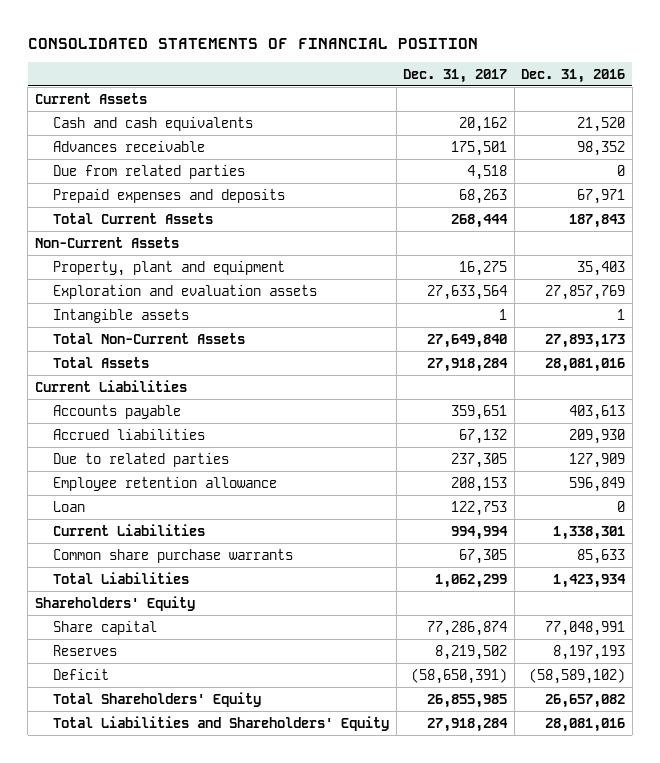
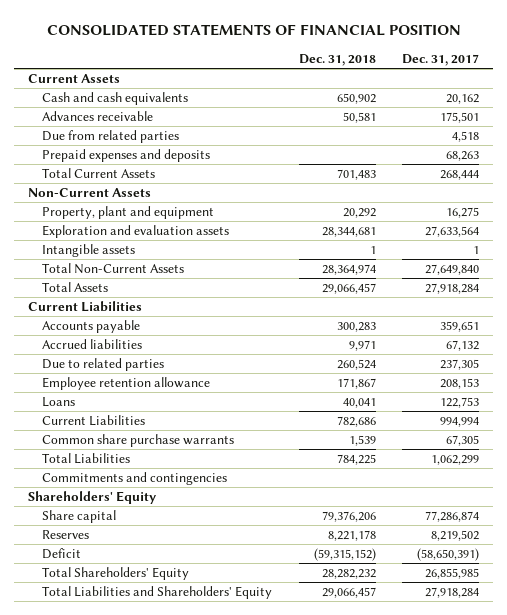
[521,68,626,83] Dec. 31, 2016 -> none
none -> [298,53,376,66] Dec. 31, 2018
[53,500,86,512] Loan -> [41,397,75,408] Loans
none -> [41,472,227,486] Commitments and contingencies

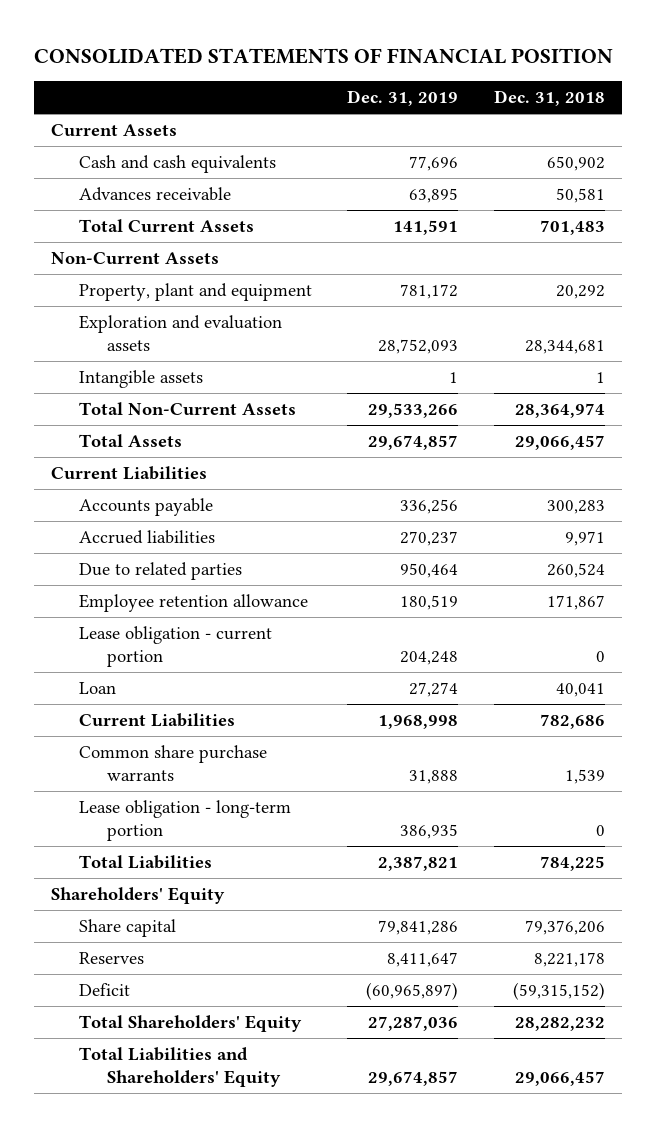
[402,53,480,66] Dec. 31, 2017 -> none
none -> [347,90,459,107] Dec. 31, 2019
[41,130,179,144] Due from related parties -> none
[41,149,210,163] Prepaid expenses and deposits -> none
none -> [78,626,272,668] Lease obligation - current portion
[41,397,75,408] Loans -> [78,682,116,695] Loan
none -> [78,800,291,842] Lease obligation - long-term portion
[41,472,227,486] Commitments and contingencies -> none

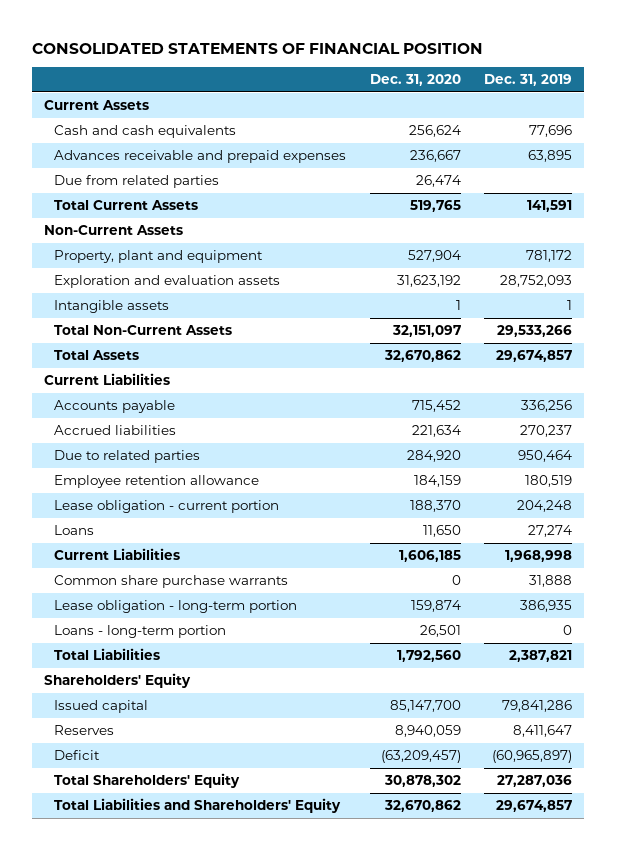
[493,90,605,107] Dec. 31, 2018 -> none
none -> [369,74,461,87] Dec. 31, 2020
[78,187,231,202] Advances receivable -> [53,150,346,164] Advances receivable and prepaid expenses
none -> [53,175,219,189] Due from related parties
[78,682,116,695] Loan -> [53,525,94,536] Loans
none -> [53,625,226,639] Loans - long-term portion
[78,919,176,938] Share capital -> [53,700,148,714] Issued capital

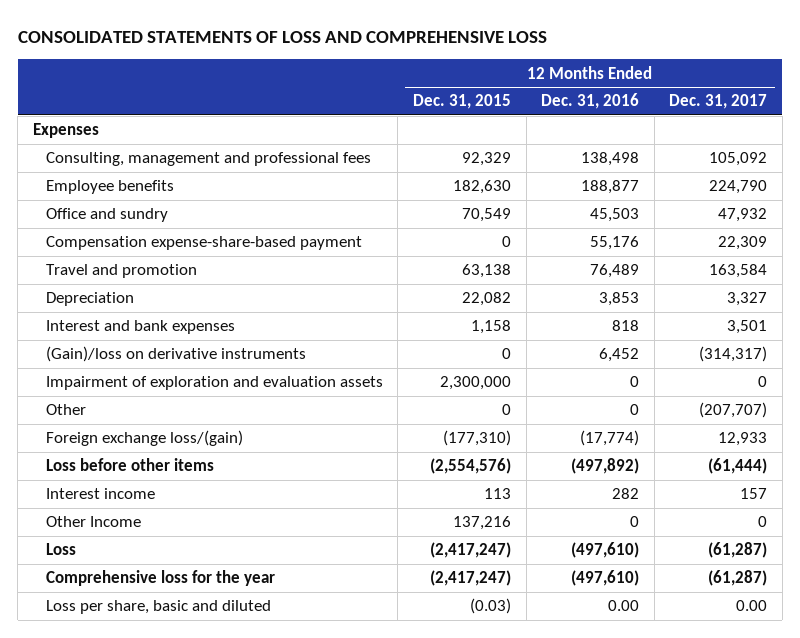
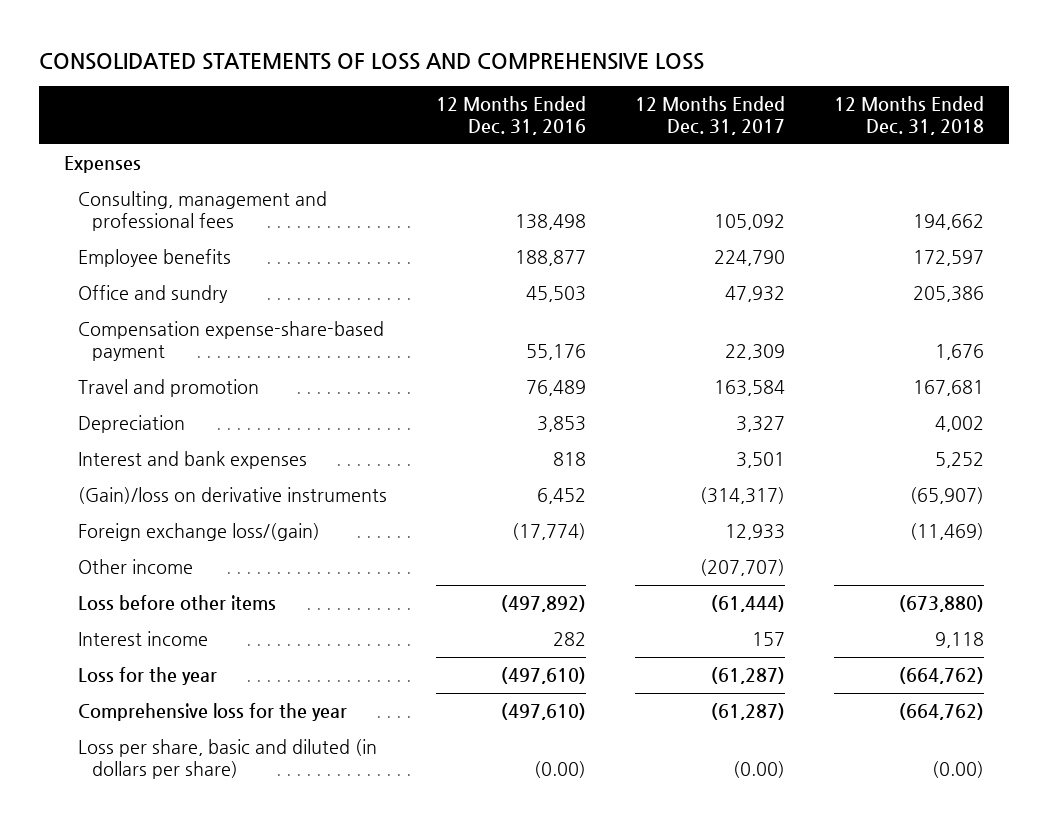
[413,94,512,110] Dec. 31, 2015 -> none
none -> [834,96,985,135] 12 Months Ended Dec. 31, 2018
[45,376,383,391] Impairment of exploration and evaluation assets -> none
[45,404,86,416] Other -> none
none -> [77,559,193,575] Other income
[45,516,141,528] Other Income -> none
[45,543,76,556] Loss -> [77,667,217,686] Loss for the year
[45,600,271,615] Loss per share, basic and diluted -> [77,739,377,780] Loss per share, basic and diluted (in dollars per share)
[608,600,640,612] 0.00 -> [534,761,587,779] (0.00)
[736,600,768,612] 0.00 -> [733,761,786,779] (0.00)

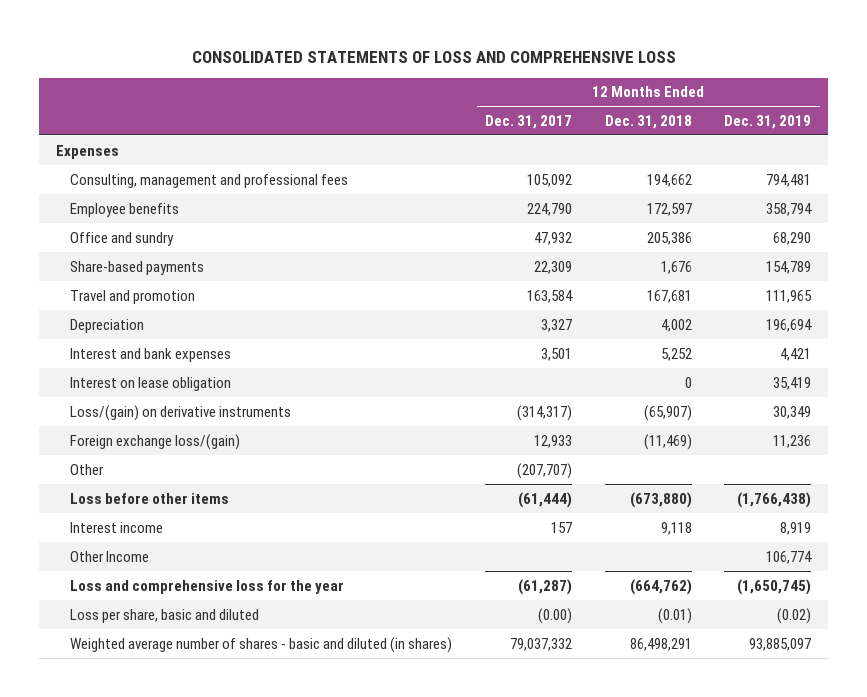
[436,96,587,135] 12 Months Ended Dec. 31, 2016 -> none
none -> [724,114,812,129] Dec. 31, 2019
[77,321,384,362] Compensation expense-share-based payment -> [69,260,204,275] Share-based payments
none -> [69,376,231,391] Interest on lease obligation
[77,487,387,505] (Gain)/loss on derivative instruments -> [69,404,291,421] Loss/(gain) on derivative instruments
[77,559,193,575] Other income -> [69,463,104,475] Other
[77,703,347,722] Comprehensive loss for the year -> none
none -> [69,550,149,562] Other Income
[77,667,217,686] Loss for the year -> [69,579,344,594] Loss and comprehensive loss for the year
[77,739,377,780] Loss per share, basic and diluted (in dollars per share) -> [69,608,259,623] Loss per share, basic and diluted
[932,761,985,779] (0.00) -> [657,607,692,624] (0.01)
none -> [69,636,452,653] Weighted average number of shares - basic and diluted (in shares)

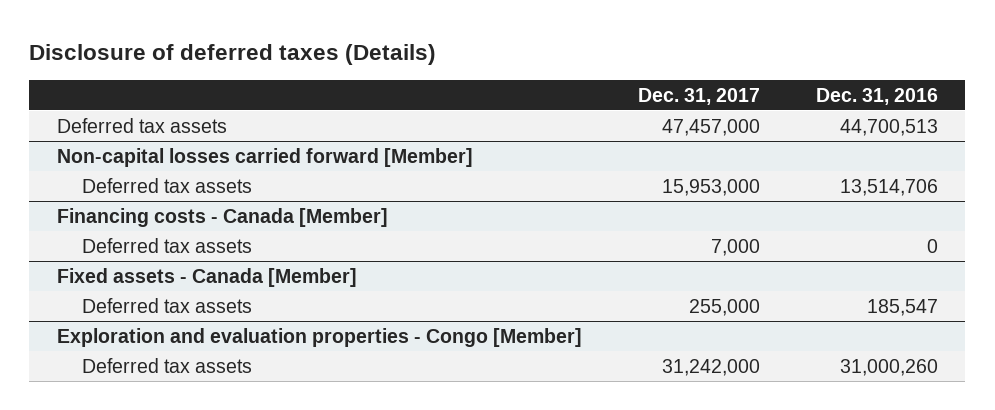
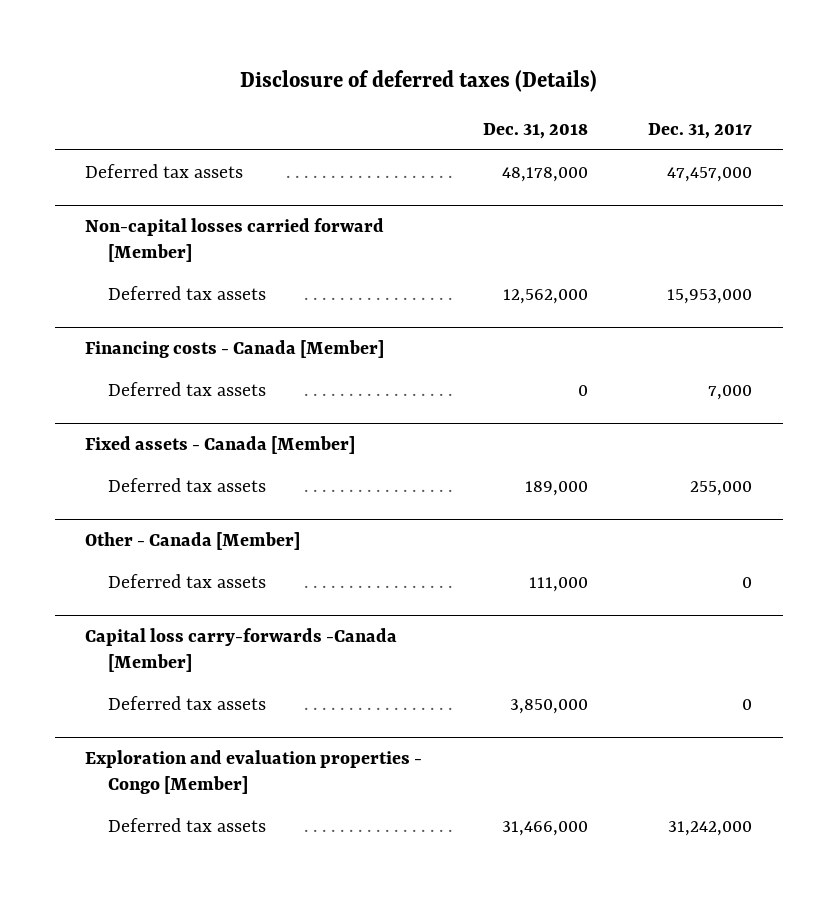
[815,87,938,105] Dec. 31, 2016 -> none
none -> [482,122,588,139] Dec. 31, 2018
none -> [84,531,300,550] Other - Canada [Member]
none -> [107,573,266,588] Deferred tax assets
none -> [84,627,397,673] Capital loss carry-forwards -Canada [Member]
none -> [107,695,266,710] Deferred tax assets

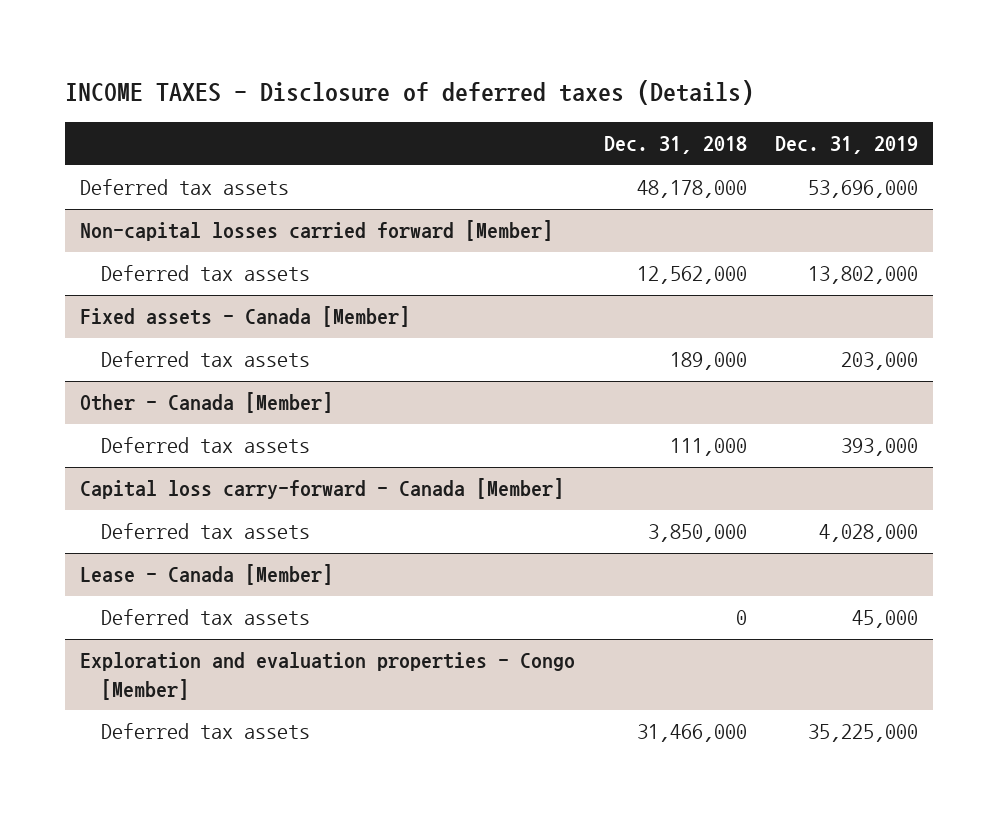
[239,70,597,93] Disclosure of deferred taxes (Details) -> [65,79,755,105] INCOME TAXES - Disclosure of deferred taxes (Details)
[648,122,753,139] Dec. 31, 2017 -> none
none -> [775,136,919,155] Dec. 31, 2019
[84,339,384,358] Financing costs - Canada [Member] -> none
[107,381,266,396] Deferred tax assets -> none
[84,627,397,673] Capital loss carry-forwards -Canada [Member] -> [79,478,564,500] Capital loss carry-forward - Canada [Member]
none -> [79,564,333,586] Lease - Canada [Member]
none -> [101,609,311,626] Deferred tax assets

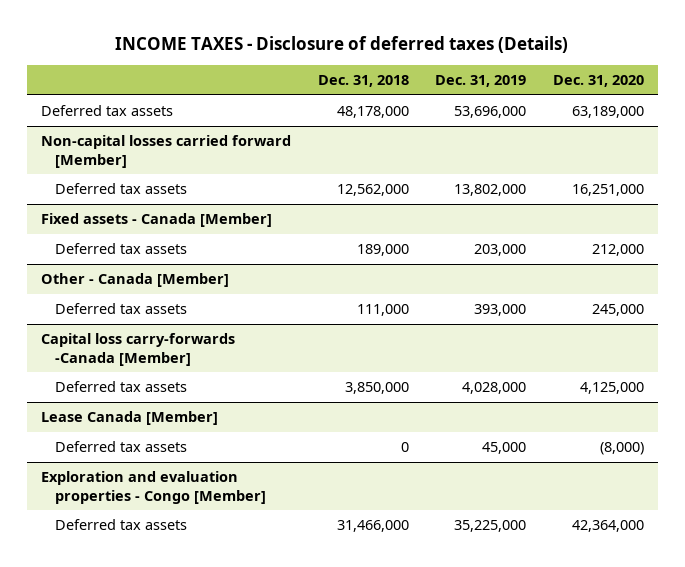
none -> [553,75,645,88] Dec. 31, 2020
[79,478,564,500] Capital loss carry-forward - Canada [Member] -> [40,333,235,366] Capital loss carry-forwards -Canada [Member]
[79,564,333,586] Lease - Canada [Member] -> [40,411,218,426] Lease Canada [Member]

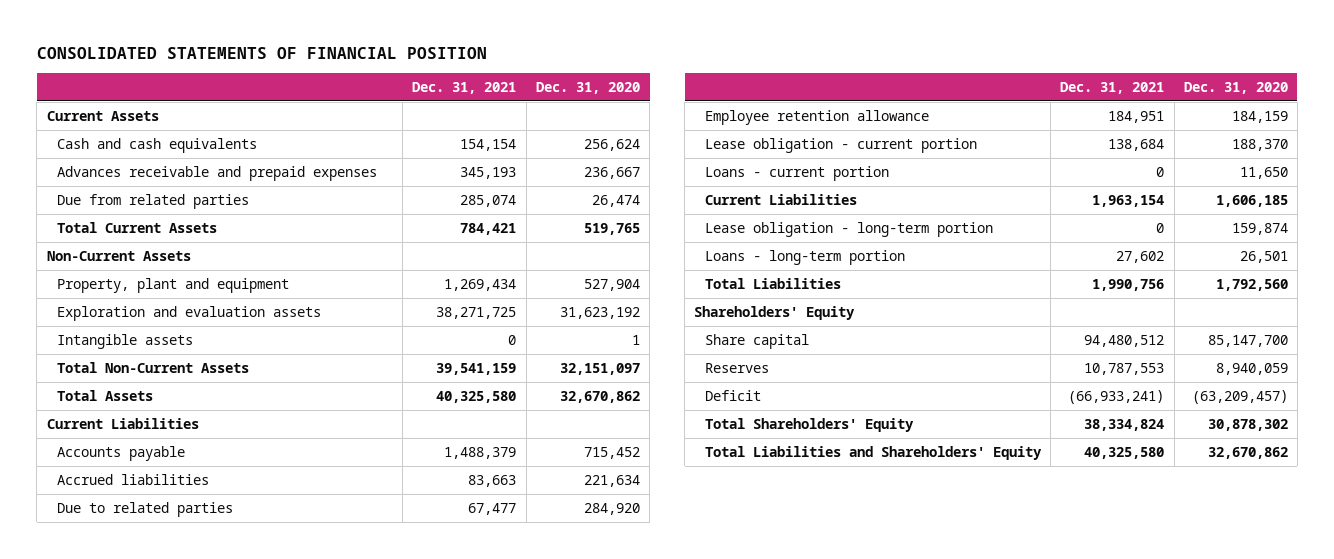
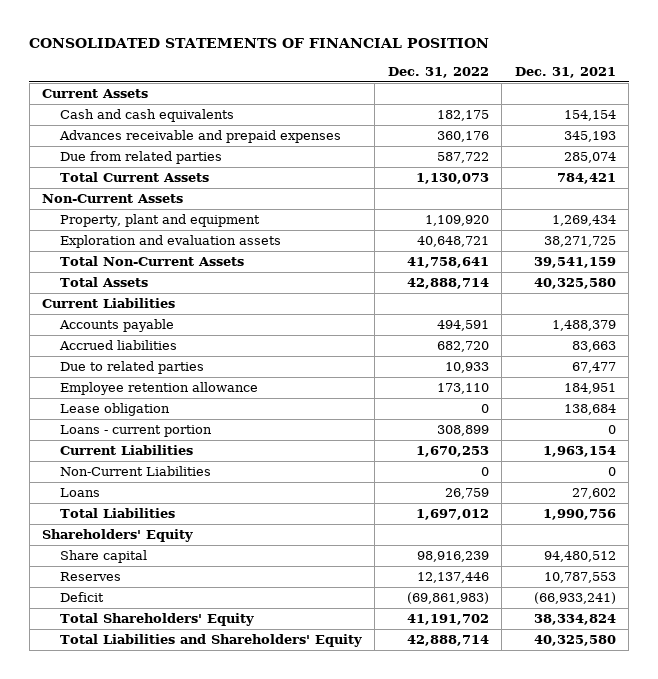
[535,81,640,94] Dec. 31, 2020 -> none
none -> [387,66,489,78] Dec. 31, 2022
[57,334,194,350] Intangible assets -> none
[704,138,977,154] Lease obligation - current portion -> [59,402,170,416] Lease obligation
[704,222,993,238] Lease obligation - long-term portion -> [59,465,211,476] Non-Current Liabilities
[704,250,905,266] Loans - long-term portion -> [59,487,100,497] Loans

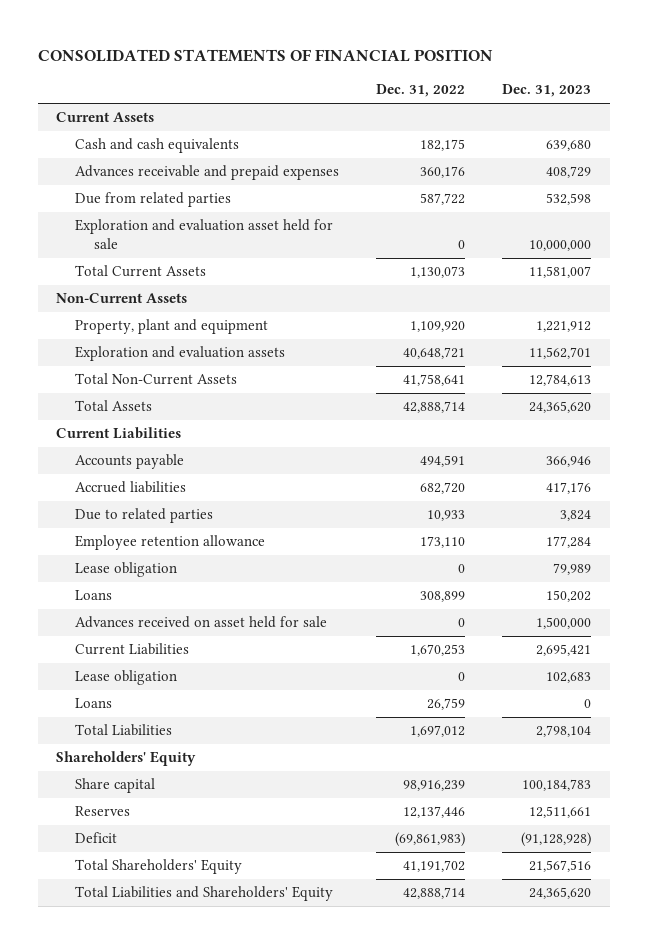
[514,66,616,78] Dec. 31, 2021 -> none
none -> [502,84,592,98] Dec. 31, 2023
none -> [75,219,334,250] Exploration and evaluation asset held for sale
[59,424,212,437] Loans - current portion -> [75,590,113,601] Loans
none -> [75,616,328,629] Advances received on asset held for sale
[59,465,211,476] Non-Current Liabilities -> [75,670,178,686] Lease obligation

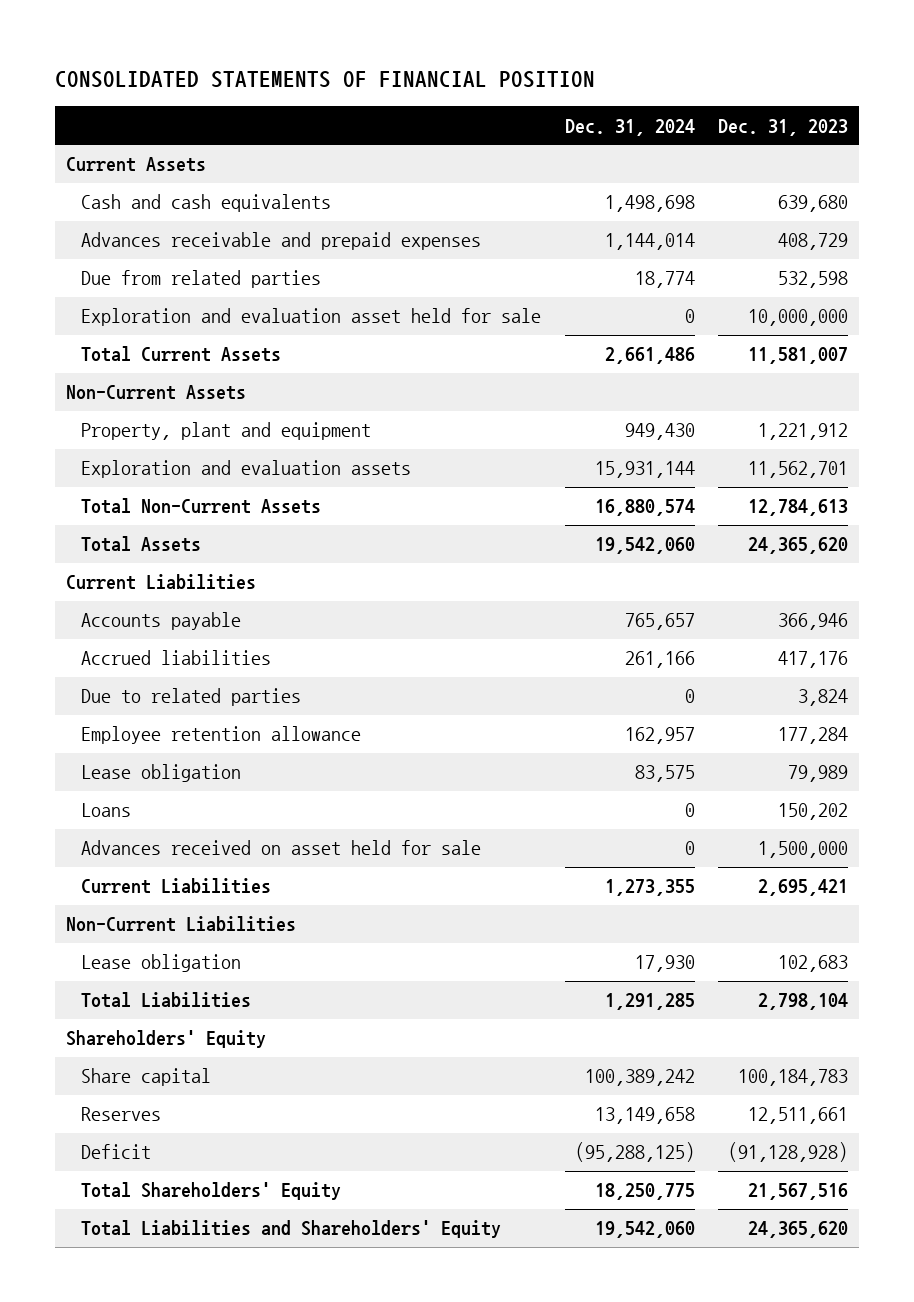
[376,84,466,98] Dec. 31, 2022 -> none
none -> [564,118,695,136] Dec. 31, 2024
none -> [66,916,297,933] Non-Current Liabilities
[75,698,113,709] Loans -> none

